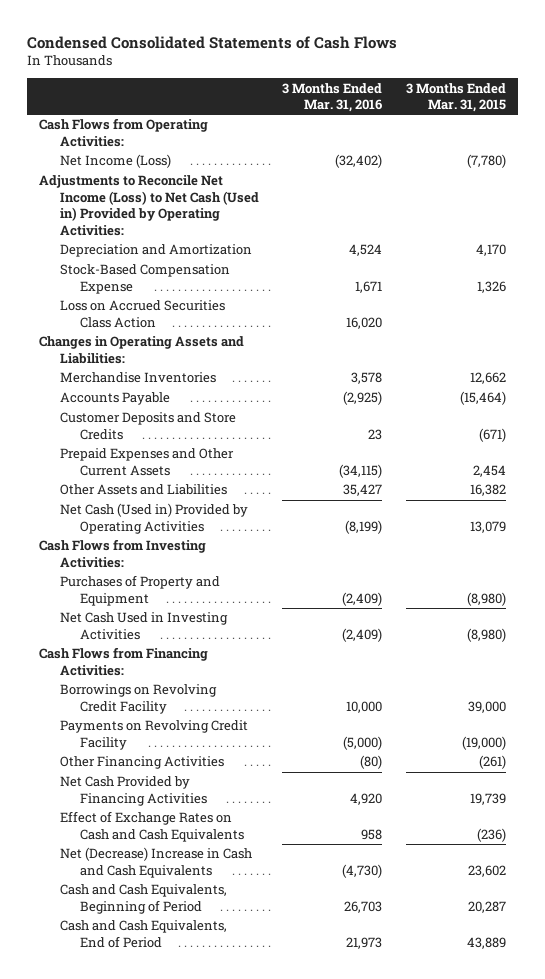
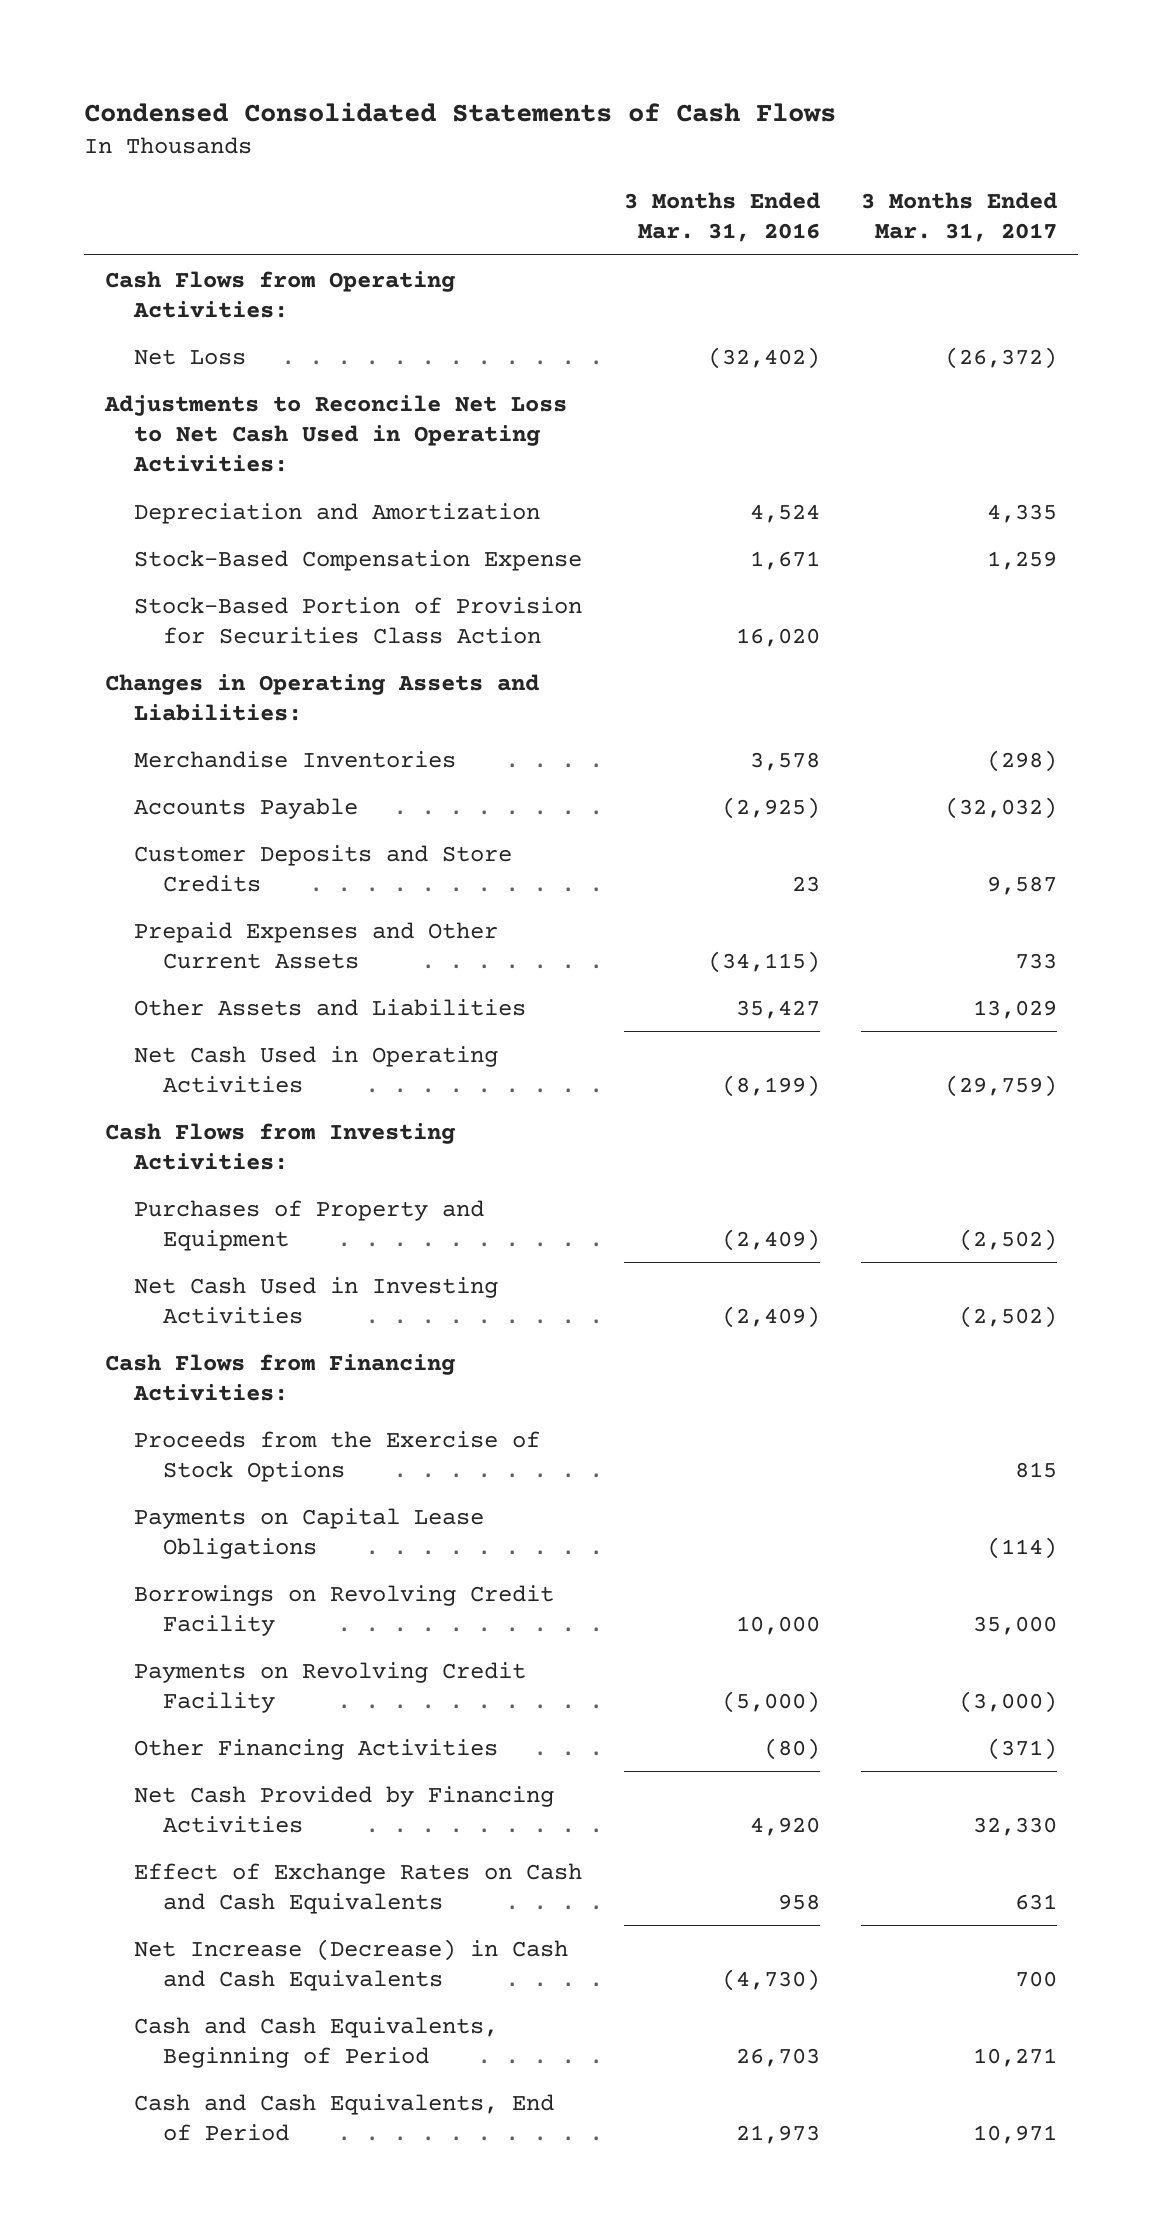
[406,82,507,113] 3 Months Ended Mar. 31, 2015 -> none
none -> [861,191,1058,243] 3 Months Ended Mar. 31, 2017
[59,154,171,169] Net Income (Loss) -> [133,348,246,365] Net Loss
[39,175,259,236] Adjustments to Reconcile Net Income (Loss) to Net Cash (Used in) Provided by Operating Activities: -> [103,394,567,473] Adjustments to Reconcile Net Loss to Net Cash Used in Operating Activities:
[59,300,225,328] Loss on Accrued Securities Class Action -> [133,596,582,644] Stock-Based Portion of Provision for Securities Class Action
[59,503,248,534] Net Cash (Used in) Provided by Operating Activities -> [133,1045,498,1093] Net Cash Used in Operating Activities
none -> [133,1430,540,1482] Proceeds from the Exercise of Stock Options
none -> [133,1507,484,1559] Payments on Capital Lease Obligations
[59,847,252,878] Net (Decrease) Increase in Cash and Cash Equivalents -> [133,1938,568,1991] Net Increase (Decrease) in Cash and Cash Equivalents

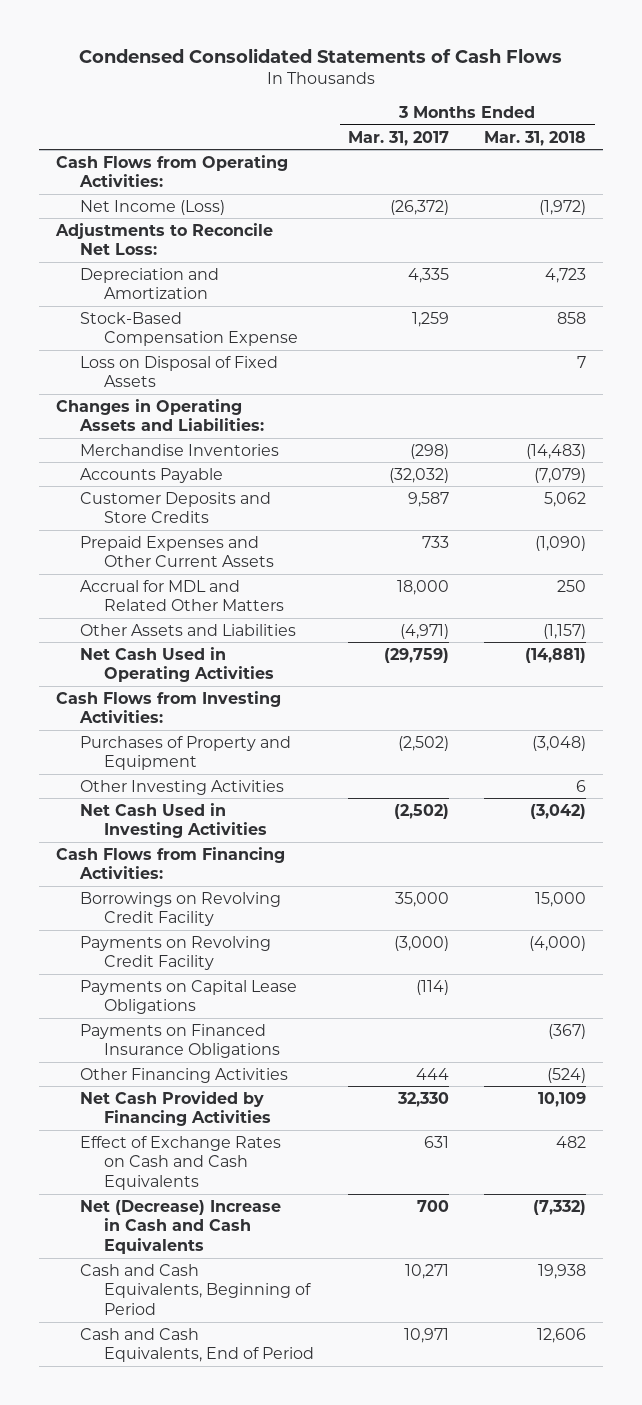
[623,191,820,243] 3 Months Ended Mar. 31, 2016 -> none
none -> [484,130,587,146] Mar. 31, 2018
[133,348,246,365] Net Loss -> [79,199,225,215] Net Income (Loss)
[103,394,567,473] Adjustments to Reconcile Net Loss to Net Cash Used in Operating Activities: -> [55,222,274,256] Adjustments to Reconcile Net Loss:
[133,596,582,644] Stock-Based Portion of Provision for Securities Class Action -> none
none -> [79,355,278,388] Loss on Disposal of Fixed Assets
none -> [79,579,284,612] Accrual for MDL and Related Other Matters
[973,999,1058,1019] 13,029 -> [400,623,450,639] (4,971)
none -> [79,779,284,795] Other Investing Activities
[133,1430,540,1482] Proceeds from the Exercise of Stock Options -> none
[133,1507,484,1559] Payments on Capital Lease Obligations -> [79,979,297,1015] Payments on Capital Lease Obligations
none -> [79,1023,280,1059] Payments on Financed Insurance Obligations
[987,1737,1058,1760] (371) -> [416,1067,450,1080] 444
[133,1938,568,1991] Net Increase (Decrease) in Cash and Cash Equivalents -> [79,1199,281,1254] Net (Decrease) Increase in Cash and Cash Equivalents

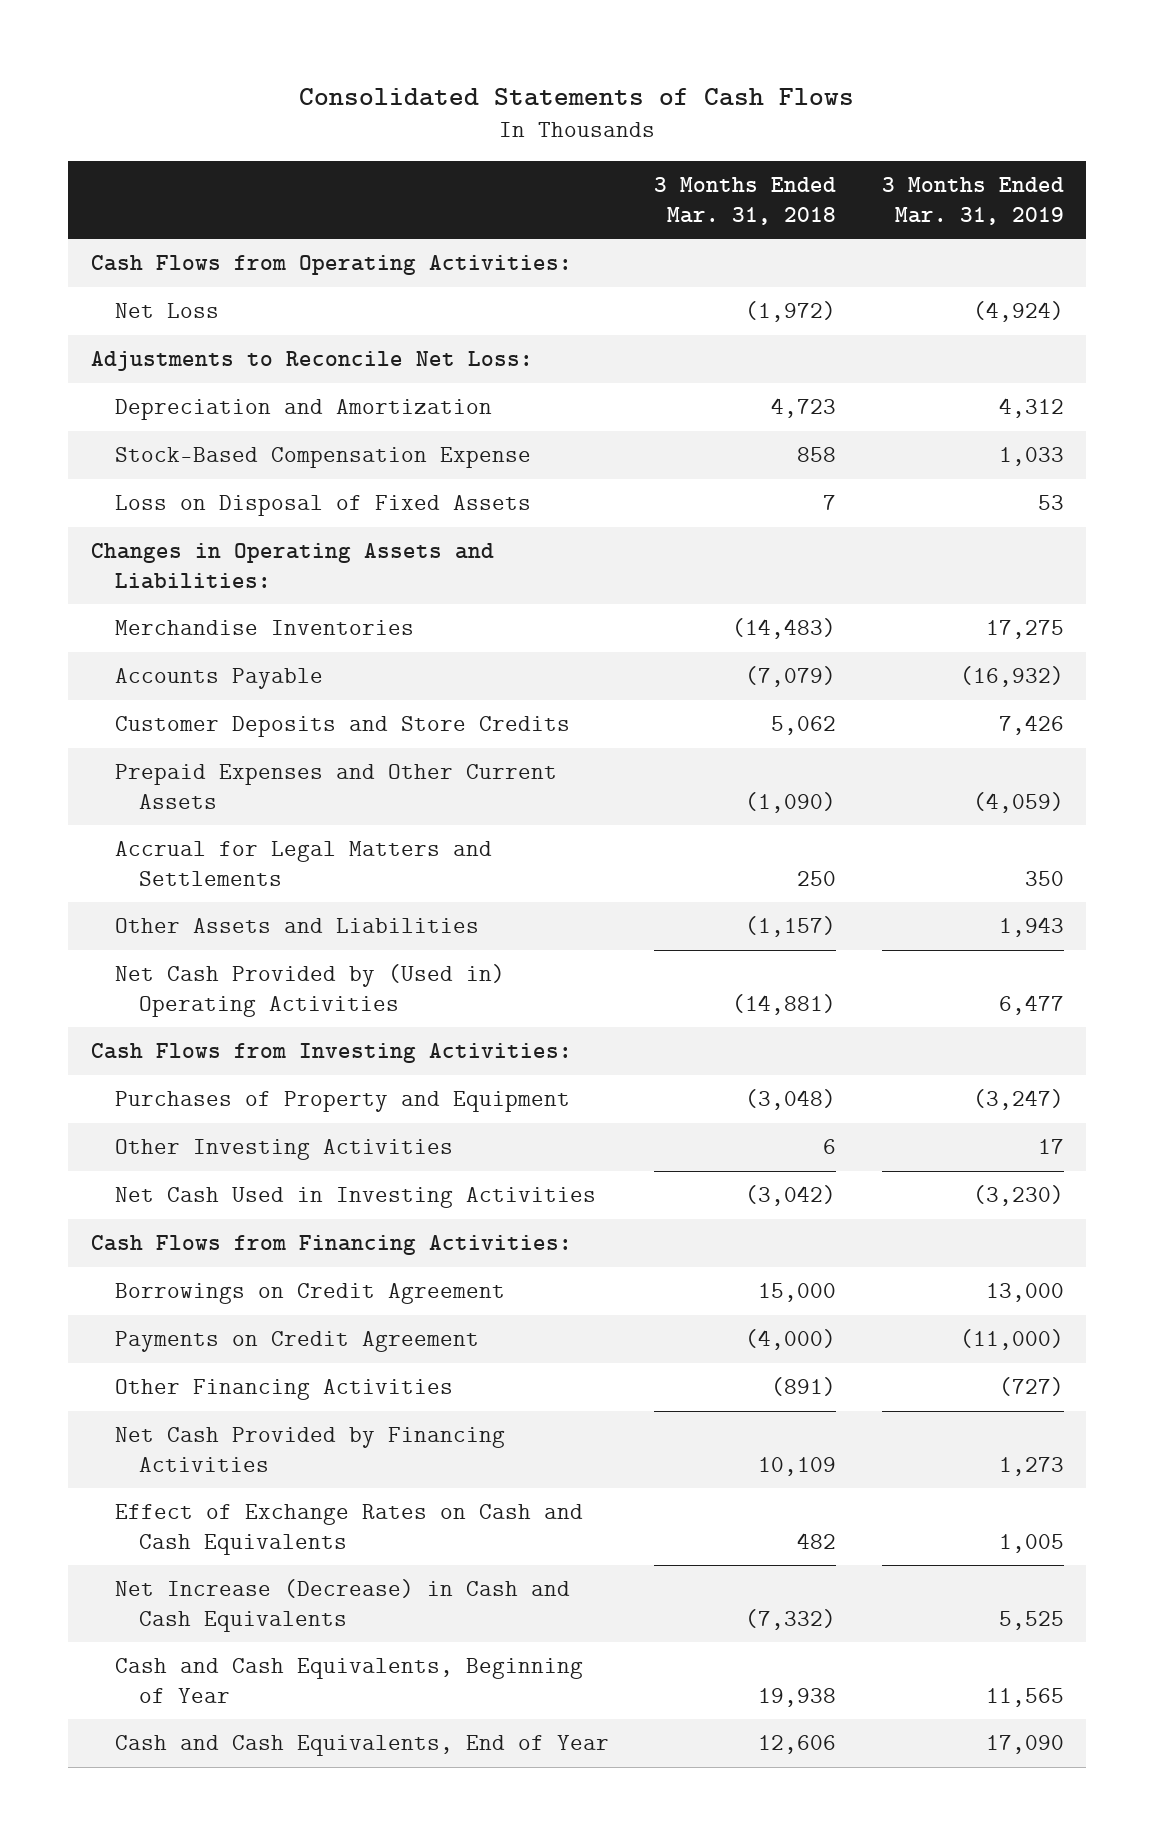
[79,48,563,64] Condensed Consolidated Statements of Cash Flows -> [299,87,855,106] Consolidated Statements of Cash Flows
[348,130,450,146] Mar. 31, 2017 -> none
none -> [881,177,1064,225] 3 Months Ended Mar. 31, 2019
[79,199,225,215] Net Income (Loss) -> [114,303,219,319] Net Loss
[79,579,284,612] Accrual for MDL and Related Other Matters -> none
none -> [114,841,492,886] Accrual for Legal Matters and Settlements
[79,646,274,683] Net Cash Used in Operating Activities -> [114,964,505,1017] Net Cash Provided by (Used in) Operating Activities
[79,979,297,1015] Payments on Capital Lease Obligations -> none
[79,1023,280,1059] Payments on Financed Insurance Obligations -> none
[79,891,281,927] Borrowings on Revolving Credit Facility -> [114,1283,505,1305] Borrowings on Credit Agreement
[79,935,271,971] Payments on Revolving Credit Facility -> [114,1331,479,1353] Payments on Credit Agreement
[547,1067,587,1083] (524) -> [771,1377,837,1397] (891)
[79,1199,281,1254] Net (Decrease) Increase in Cash and Cash Equivalents -> [114,1579,570,1632] Net Increase (Decrease) in Cash and Cash Equivalents
[79,1263,311,1315] Cash and Cash Equivalents, Beginning of Period -> [114,1658,583,1703] Cash and Cash Equivalents, Beginning of Year
[79,1327,314,1363] Cash and Cash Equivalents, End of Period -> [114,1735,609,1757] Cash and Cash Equivalents, End of Year

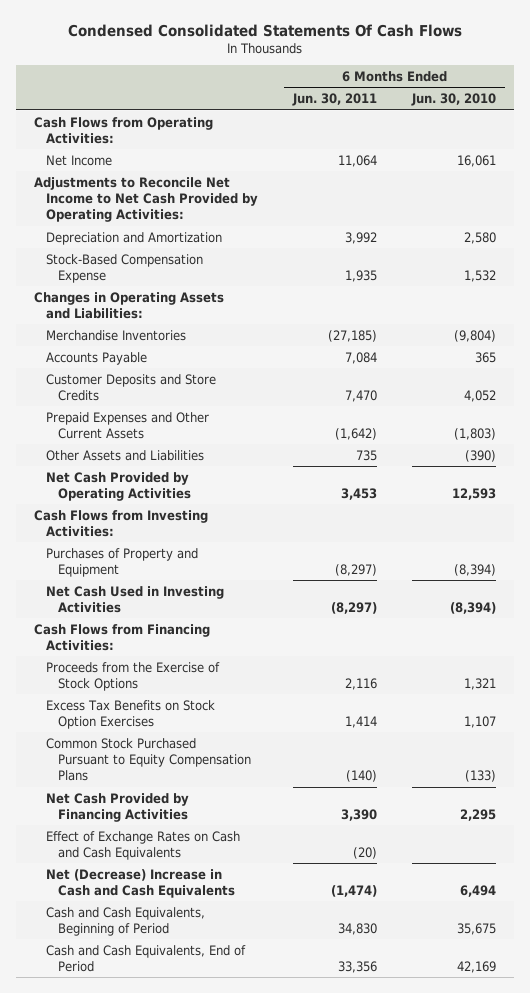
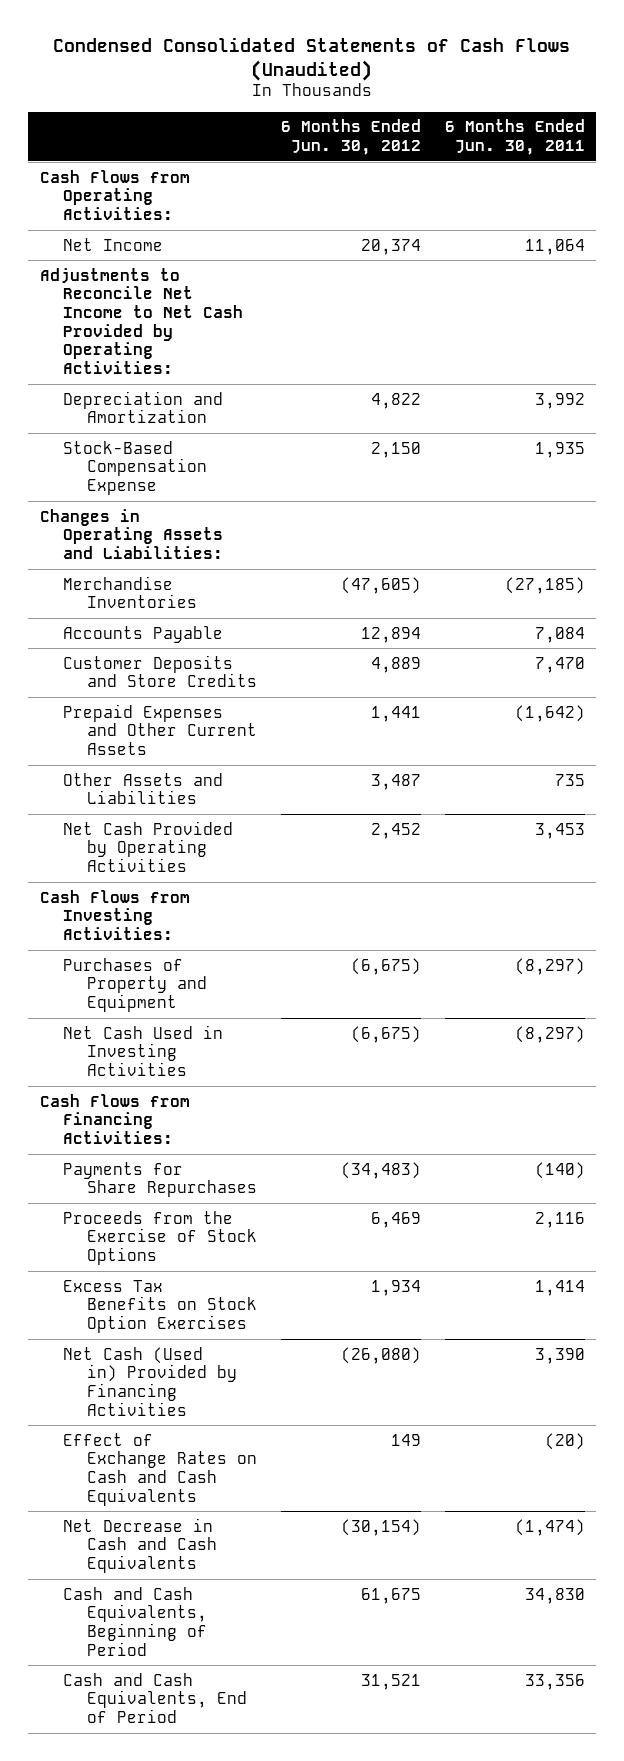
[67,23,462,37] Condensed Consolidated Statements Of Cash Flows -> [53,36,571,81] Condensed Consolidated Statements of Cash Flows (Unaudited)
[411,93,497,107] Jun. 30, 2010 -> none
none -> [280,119,421,155] 6 Months Ended Jun. 30, 2012
none -> [63,1161,258,1198] Payments for Share Repurchases
[45,737,252,781] Common Stock Purchased Pursuant to Equity Compensation Plans -> none
[45,792,189,822] Net Cash Provided by Financing Activities -> [63,1346,238,1416] Net Cash (Used in) Provided by Financing Activities
[45,868,236,898] Net (Decrease) Increase in Cash and Cash Equivalents -> [63,1517,218,1573] Net Decrease in Cash and Cash Equivalents

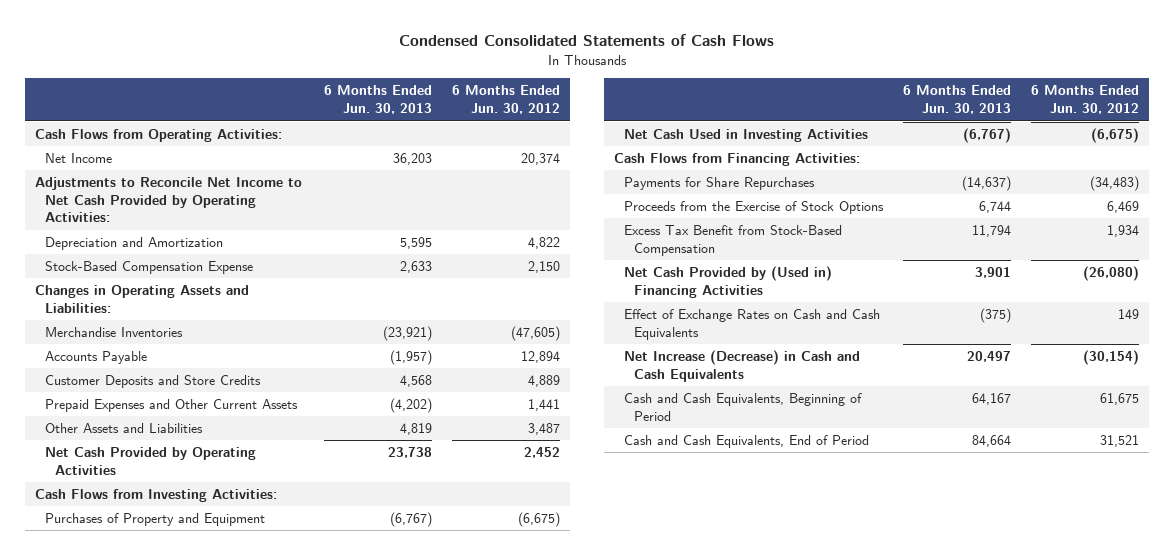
[53,36,571,81] Condensed Consolidated Statements of Cash Flows (Unaudited) -> [399,34,775,47] Condensed Consolidated Statements of Cash Flows
[444,119,585,155] 6 Months Ended Jun. 30, 2011 -> none
none -> [324,85,433,115] 6 Months Ended Jun. 30, 2013
[63,1279,258,1333] Excess Tax Benefits on Stock Option Exercises -> [624,225,843,256] Excess Tax Benefit from Stock-Based Compensation
[63,1346,238,1416] Net Cash (Used in) Provided by Financing Activities -> [624,266,833,298] Net Cash Provided by (Used in) Financing Activities
[63,1517,218,1573] Net Decrease in Cash and Cash Equivalents -> [624,350,861,382] Net Increase (Decrease) in Cash and Cash Equivalents

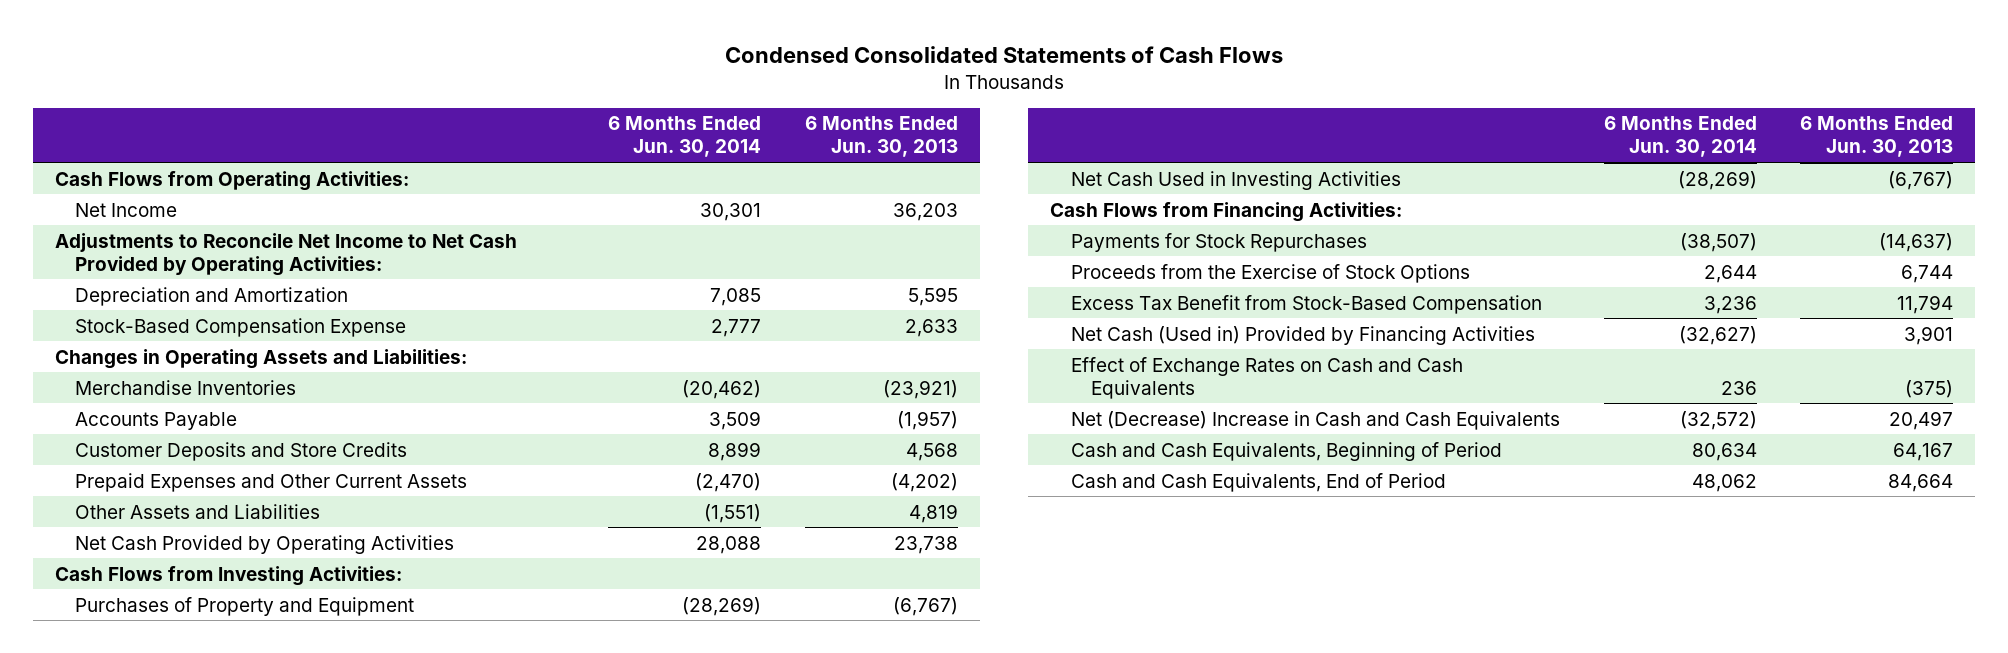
[452,85,561,115] 6 Months Ended Jun. 30, 2012 -> none
none -> [608,116,762,158] 6 Months Ended Jun. 30, 2014
[624,177,816,191] Payments for Share Repurchases -> [1070,232,1367,252] Payments for Stock Repurchases
[624,266,833,298] Net Cash Provided by (Used in) Financing Activities -> [1070,325,1535,345] Net Cash (Used in) Provided by Financing Activities
[624,350,861,382] Net Increase (Decrease) in Cash and Cash Equivalents -> [1070,410,1560,430] Net (Decrease) Increase in Cash and Cash Equivalents

